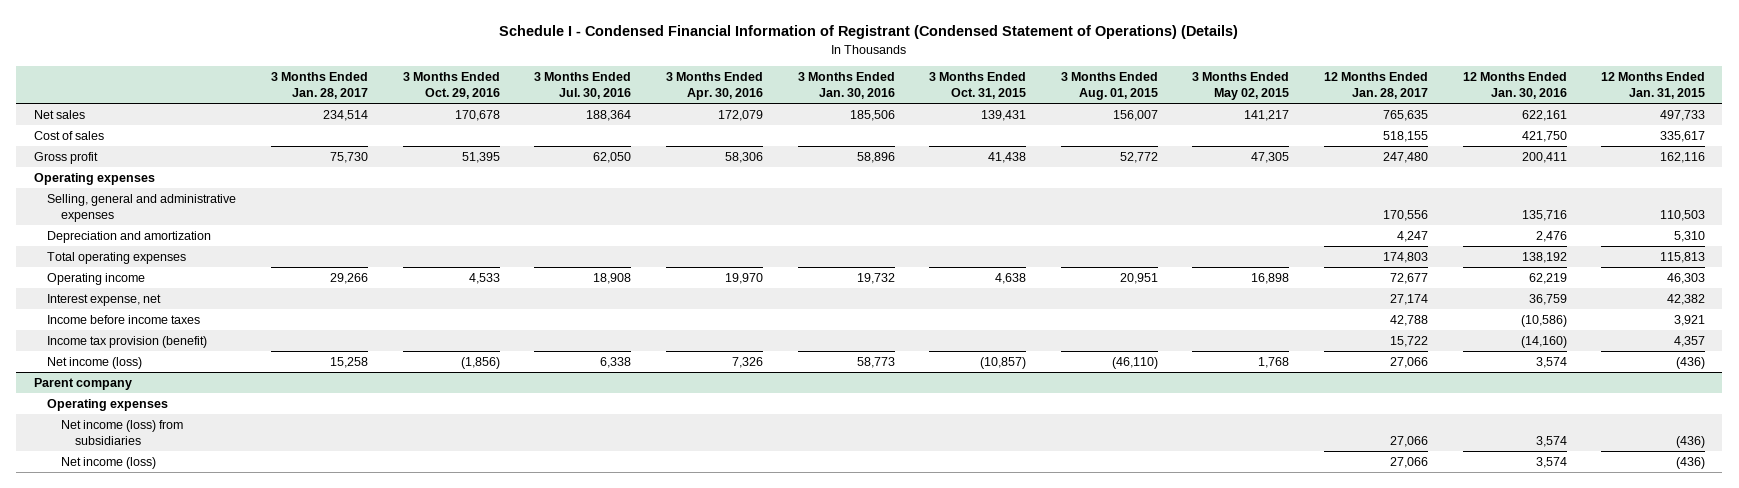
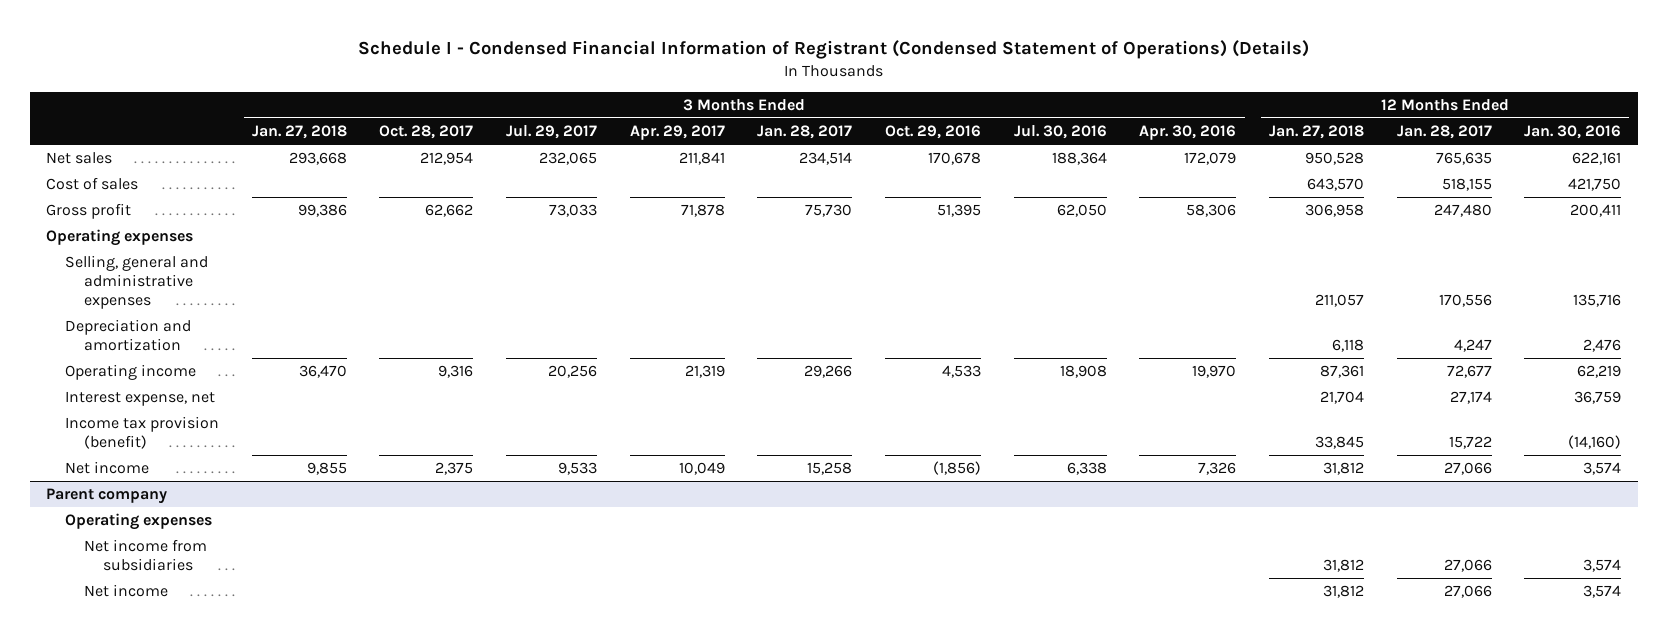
[797,72,895,100] 3 Months Ended Jan. 30, 2016 -> none
[929,72,1027,100] 3 Months Ended Oct. 31, 2015 -> none
[1060,72,1158,101] 3 Months Ended Aug. 01, 2015 -> none
[1192,72,1290,101] 3 Months Ended May 02, 2015 -> none
[1601,72,1706,100] 12 Months Ended Jan. 31, 2015 -> none
none -> [251,125,347,140] Jan. 27, 2018
none -> [379,125,474,140] Oct. 28, 2017
none -> [506,125,598,140] Jul. 29, 2017
none -> [629,125,725,141] Apr. 29, 2017
none -> [1268,125,1364,140] Jan. 27, 2018
[47,252,187,265] Total operating expenses -> none
[47,315,201,325] Income before income taxes -> none
[47,357,143,370] Net income (loss) -> [65,461,150,475] Net income
[61,420,184,445] Net income (loss) from subsidiaries -> [84,539,208,571] Net income from subsidiaries
[61,457,157,470] Net income (loss) -> [84,584,169,598] Net income

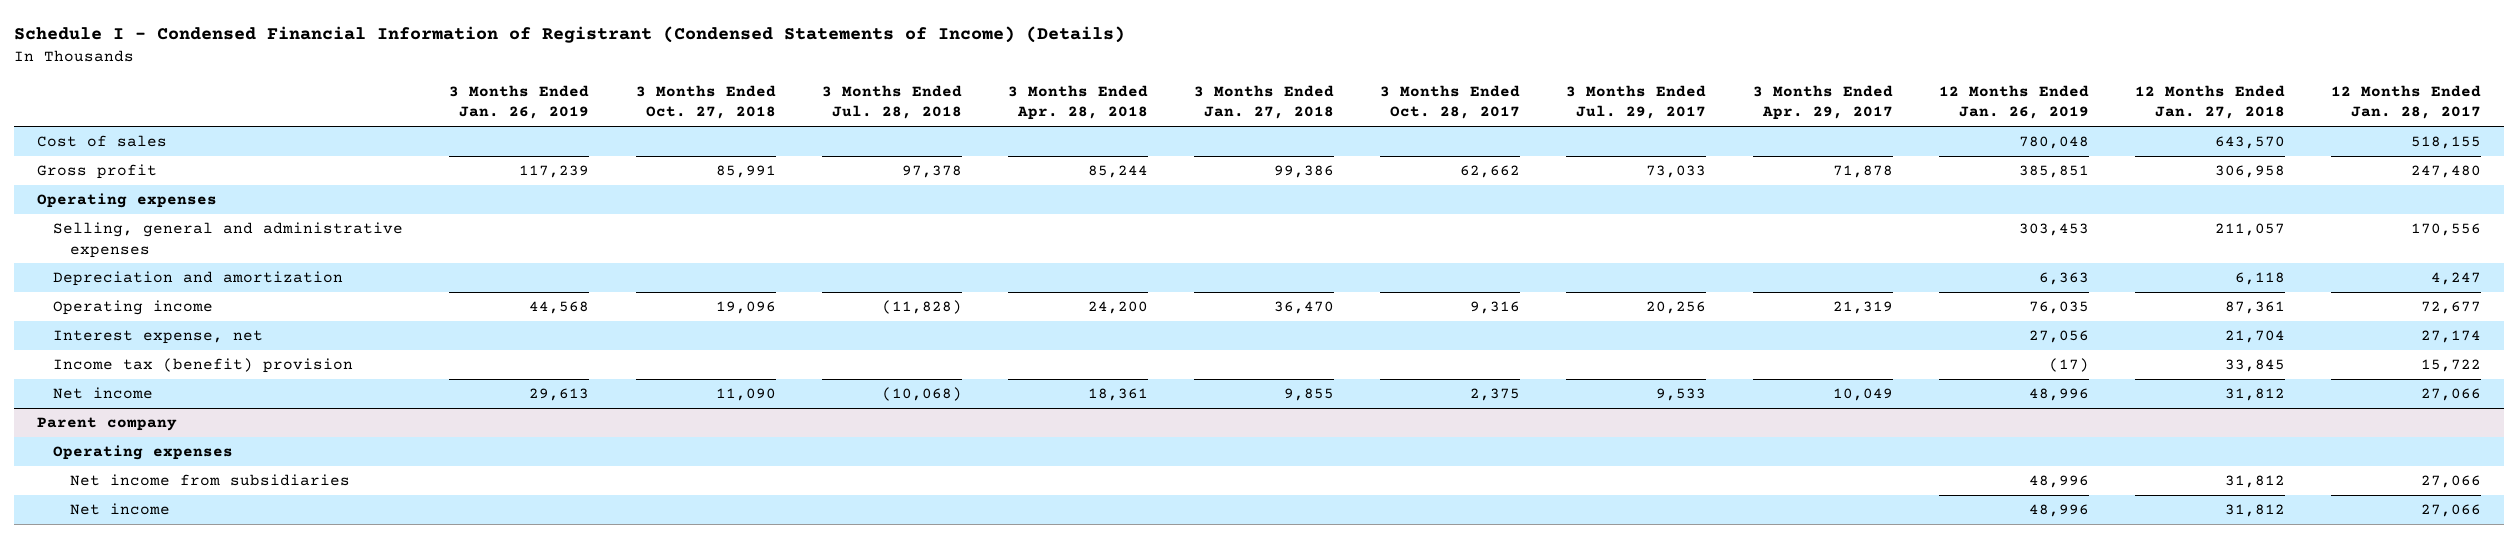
[357,40,1309,60] Schedule I - Condensed Financial Information of Registrant (Condensed Statement of Operations) (Details) -> [13,25,1125,43] Schedule I - Condensed Financial Information of Registrant (Condensed Statements of Income) (Details)
[757,125,853,140] Jan. 28, 2017 -> none
[885,125,982,140] Oct. 29, 2016 -> none
[1013,125,1107,140] Jul. 30, 2016 -> none
[1139,125,1237,141] Apr. 30, 2016 -> none
[1524,125,1622,140] Jan. 30, 2016 -> none
none -> [449,84,590,120] 3 Months Ended Jan. 26, 2019
none -> [635,84,776,120] 3 Months Ended Oct. 27, 2018
none -> [821,84,962,120] 3 Months Ended Jul. 28, 2018
none -> [1007,84,1148,121] 3 Months Ended Apr. 28, 2018
none -> [1938,84,2089,120] 12 Months Ended Jan. 26, 2019
[46,152,113,165] Net sales -> none
[65,416,220,449] Income tax provision (benefit) -> [53,358,354,374] Income tax (benefit) provision

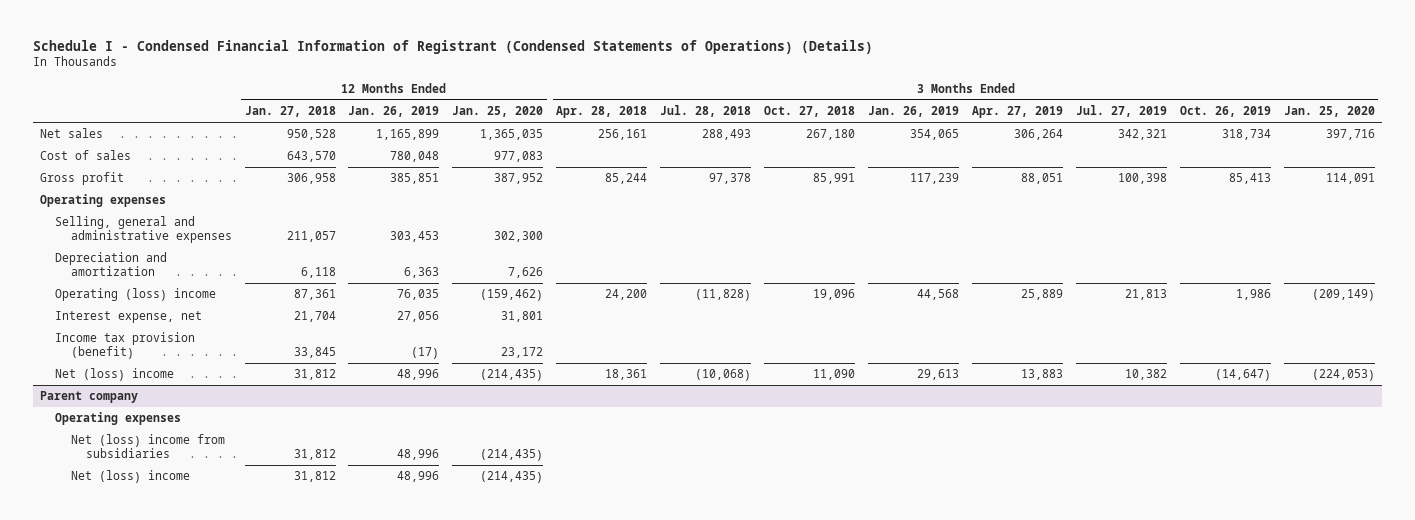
[13,25,1125,43] Schedule I - Condensed Financial Information of Registrant (Condensed Statements of Income) (Details) -> [33,39,874,54] Schedule I - Condensed Financial Information of Registrant (Condensed Statements of Operations) (Details)
[1194,84,1335,120] 3 Months Ended Jan. 27, 2018 -> none
[1380,84,1521,120] 3 Months Ended Oct. 28, 2017 -> none
[1566,84,1707,120] 3 Months Ended Jul. 29, 2017 -> none
[1752,84,1893,121] 3 Months Ended Apr. 29, 2017 -> none
[2331,84,2482,120] 12 Months Ended Jan. 28, 2017 -> none
none -> [452,106,544,118] Jan. 25, 2020
none -> [972,106,1064,119] Apr. 27, 2019
none -> [1076,105,1168,118] Jul. 27, 2019
none -> [1180,106,1272,118] Oct. 26, 2019
none -> [1284,106,1376,118] Jan. 25, 2020
none -> [39,128,103,139] Net sales
[53,300,214,316] Operating income -> [55,288,217,302] Operating (loss) income
[53,358,354,374] Income tax (benefit) provision -> [55,332,196,359] Income tax provision (benefit)
[53,387,154,400] Net income -> [55,368,175,382] Net (loss) income
[69,474,350,487] Net income from subsidiaries -> [70,434,225,458] Net (loss) income from subsidiaries
[69,503,170,516] Net income -> [70,470,190,484] Net (loss) income

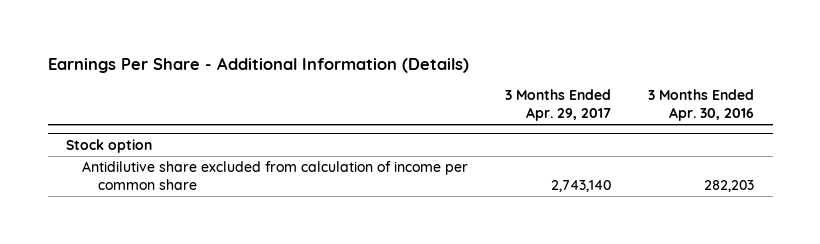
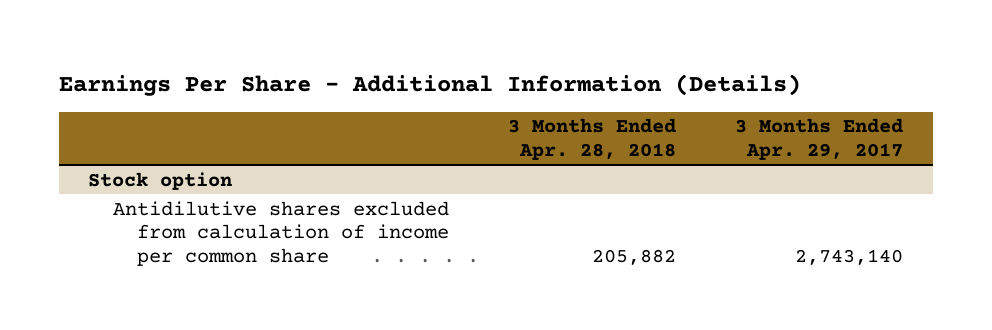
[648,89,755,121] 3 Months Ended Apr. 30, 2016 -> none
none -> [508,118,677,160] 3 Months Ended Apr. 28, 2018
[82,161,469,190] Antidilutive share excluded from calculation of income per common share -> [112,200,450,267] Antidilutive shares excluded from calculation of income per common share

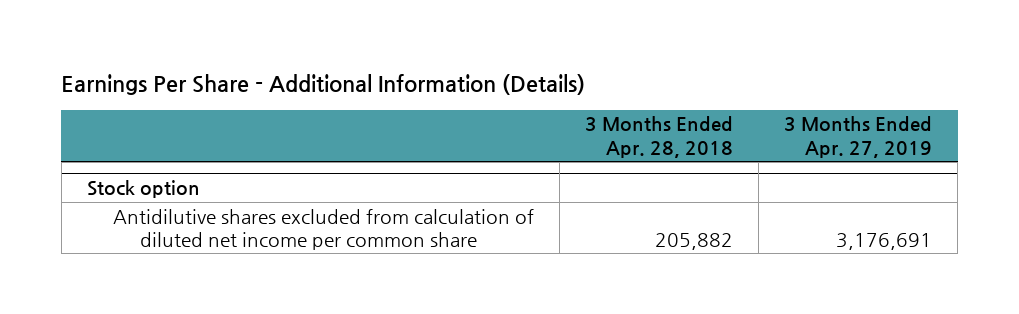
[735,118,904,160] 3 Months Ended Apr. 29, 2017 -> none
none -> [784,116,933,158] 3 Months Ended Apr. 27, 2019
[112,200,450,267] Antidilutive shares excluded from calculation of income per common share -> [113,208,535,250] Antidilutive shares excluded from calculation of diluted net income per common share

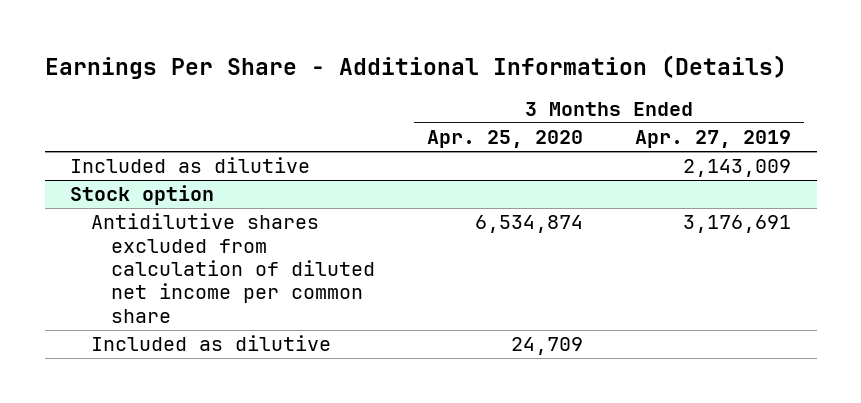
[585,116,734,158] 3 Months Ended Apr. 28, 2018 -> none
none -> [427,130,584,149] Apr. 25, 2020
none -> [70,157,311,174] Included as dilutive
none -> [90,335,331,352] Included as dilutive

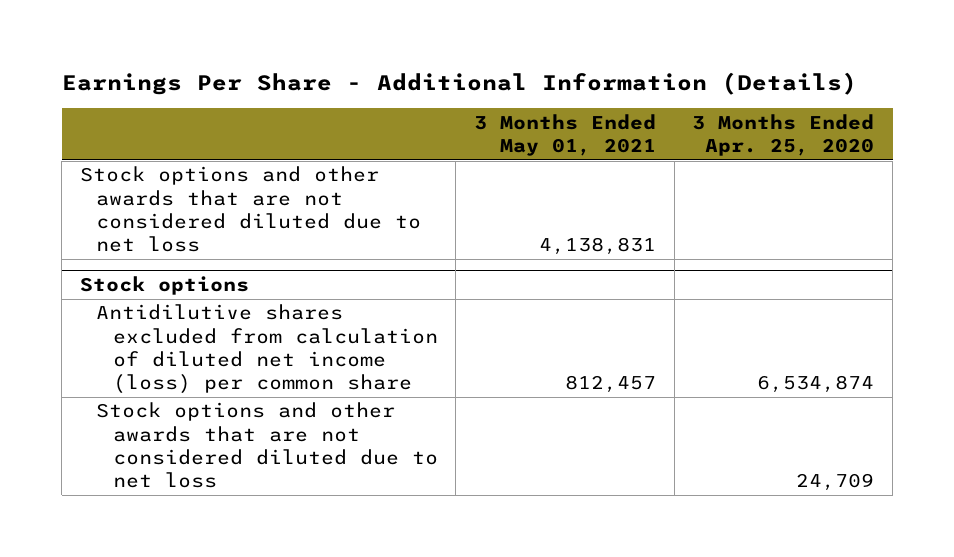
[634,130,791,149] Apr. 27, 2019 -> none
none -> [474,113,657,156] 3 Months Ended May 01, 2021
[70,157,311,174] Included as dilutive -> [79,166,422,253] Stock options and other awards that are not considered diluted due to net loss
[70,185,215,206] Stock option -> [79,276,249,296] Stock options
[90,213,376,323] Antidilutive shares excluded from calculation of diluted net income per common share -> [96,304,438,395] Antidilutive shares excluded from calculation of diluted net income (loss) per common share
[90,335,331,352] Included as dilutive -> [96,402,438,489] Stock options and other awards that are not considered diluted due to net loss

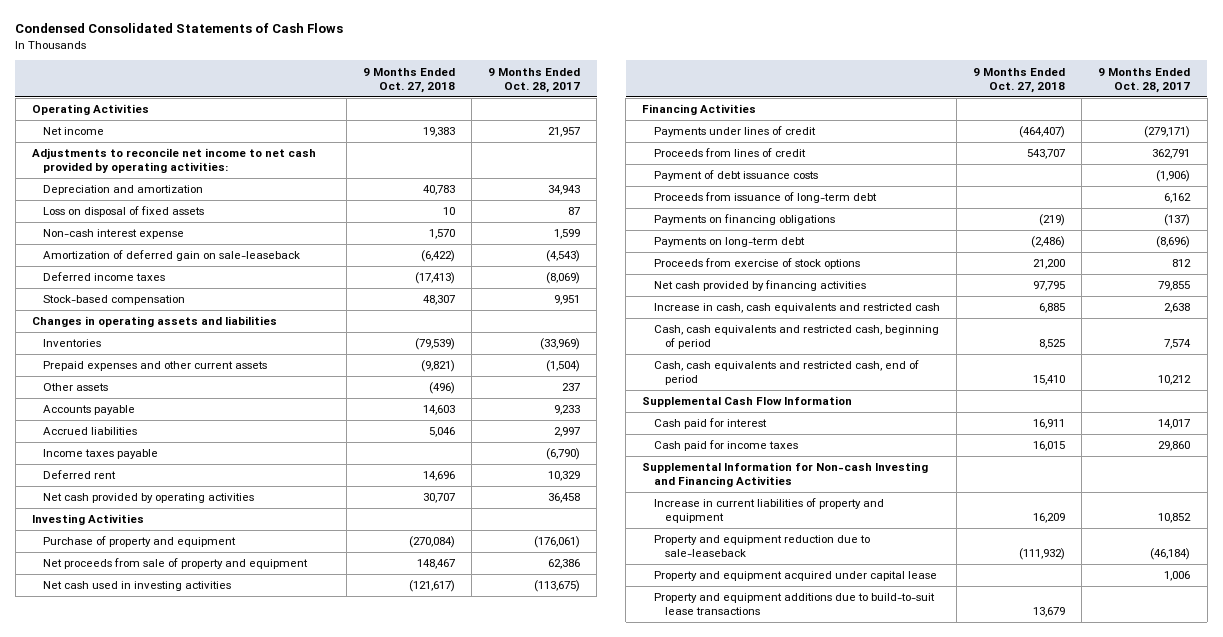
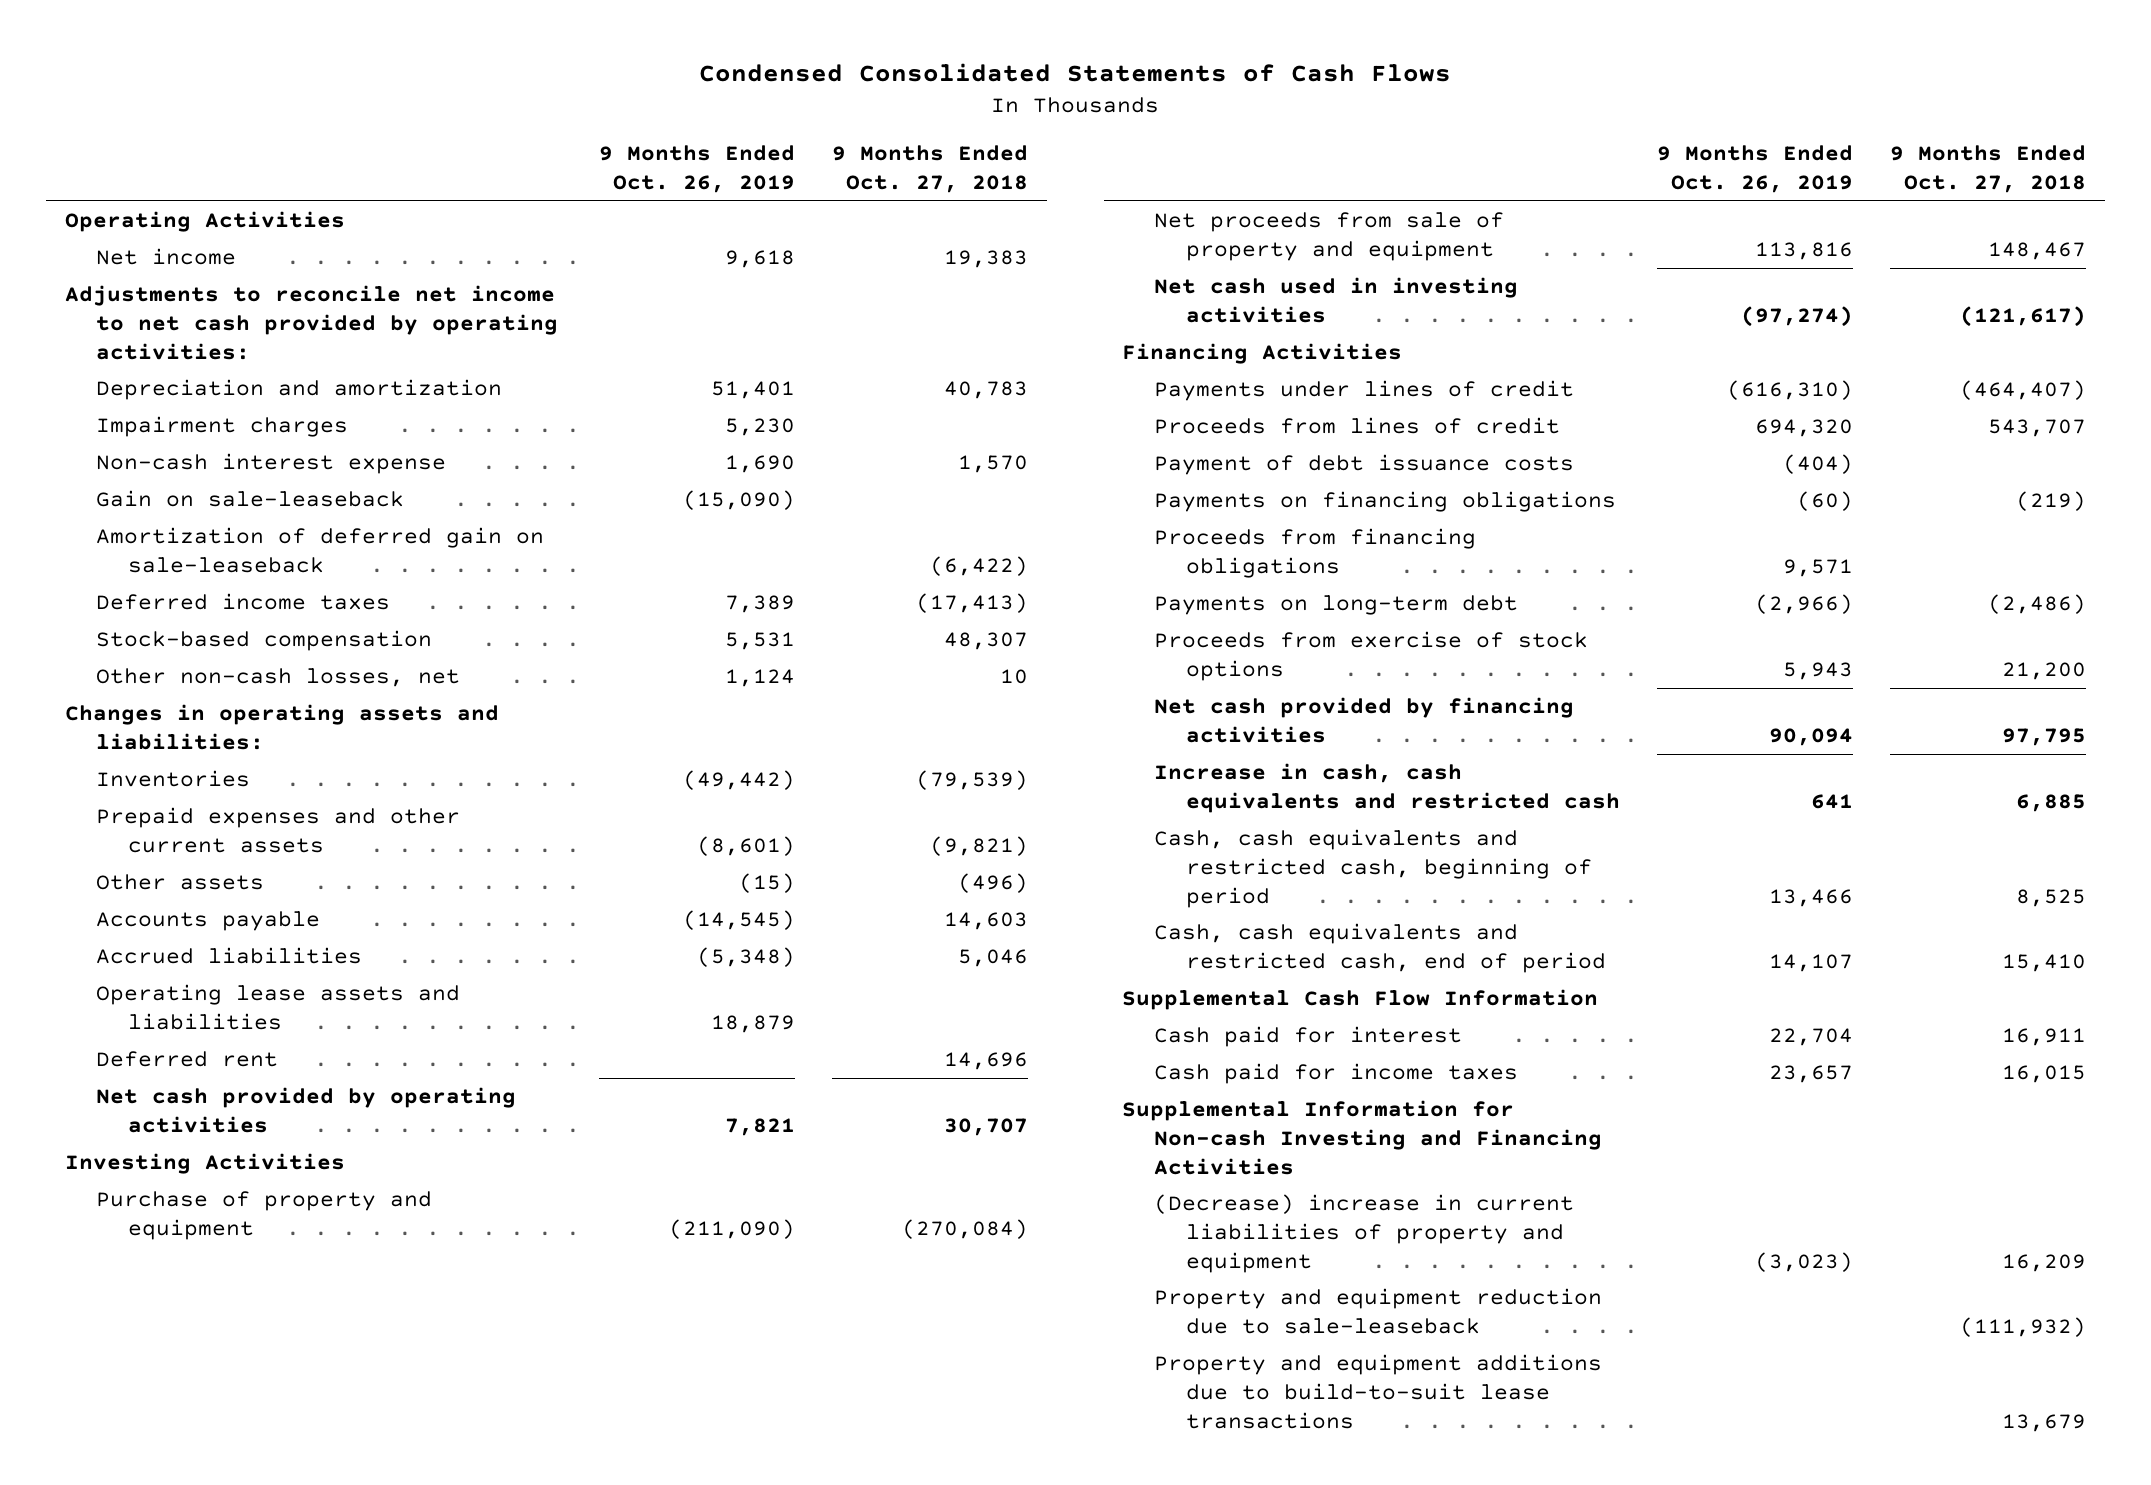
[488,67,581,93] 9 Months Ended Oct. 28, 2017 -> none
none -> [598,145,795,193] 9 Months Ended Oct. 26, 2019
[43,206,205,218] Loss on disposal of fixed assets -> none
none -> [96,416,349,438] Impairment charges
none -> [96,490,405,508] Gain on sale-leaseback
none -> [96,668,461,688] Other non-cash losses, net
[32,316,278,328] Changes in operating assets and liabilities -> [64,704,499,750] Changes in operating assets and liabilities:
[43,449,159,460] Income taxes payable -> none
none -> [96,984,461,1030] Operating lease assets and liabilities
[653,192,877,204] Proceeds from issuance of long-term debt -> none
none -> [1153,528,1476,578] Proceeds from financing obligations
[653,498,884,524] Increase in current liabilities of property and equipment -> [1153,1194,1574,1273] (Decrease) increase in current liabilities of property and equipment
[653,571,937,582] Property and equipment acquired under capital lease -> none

